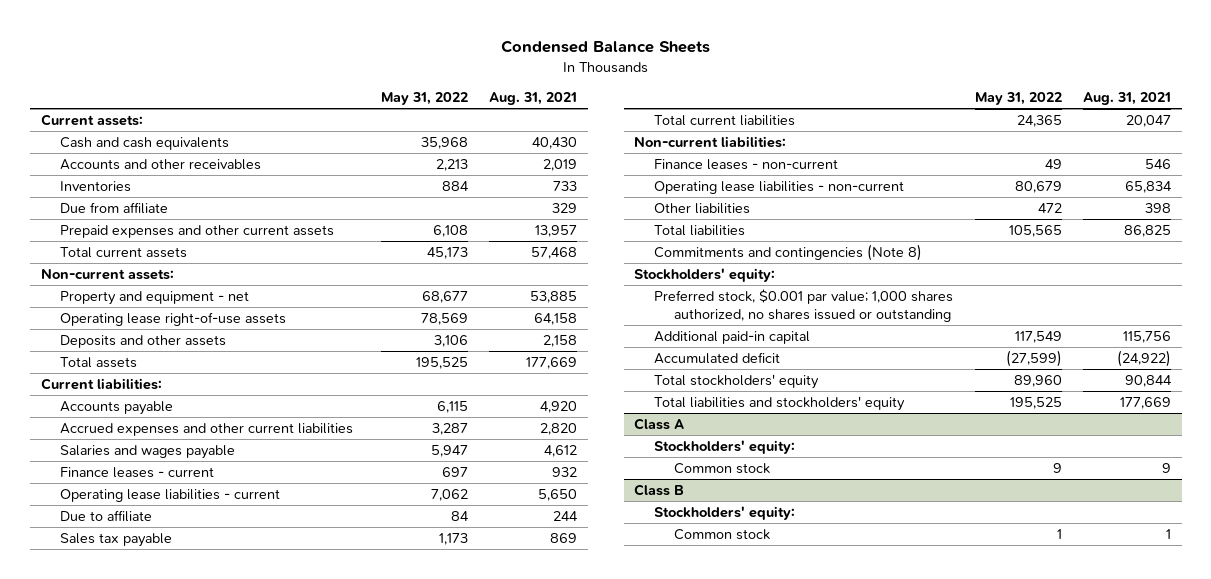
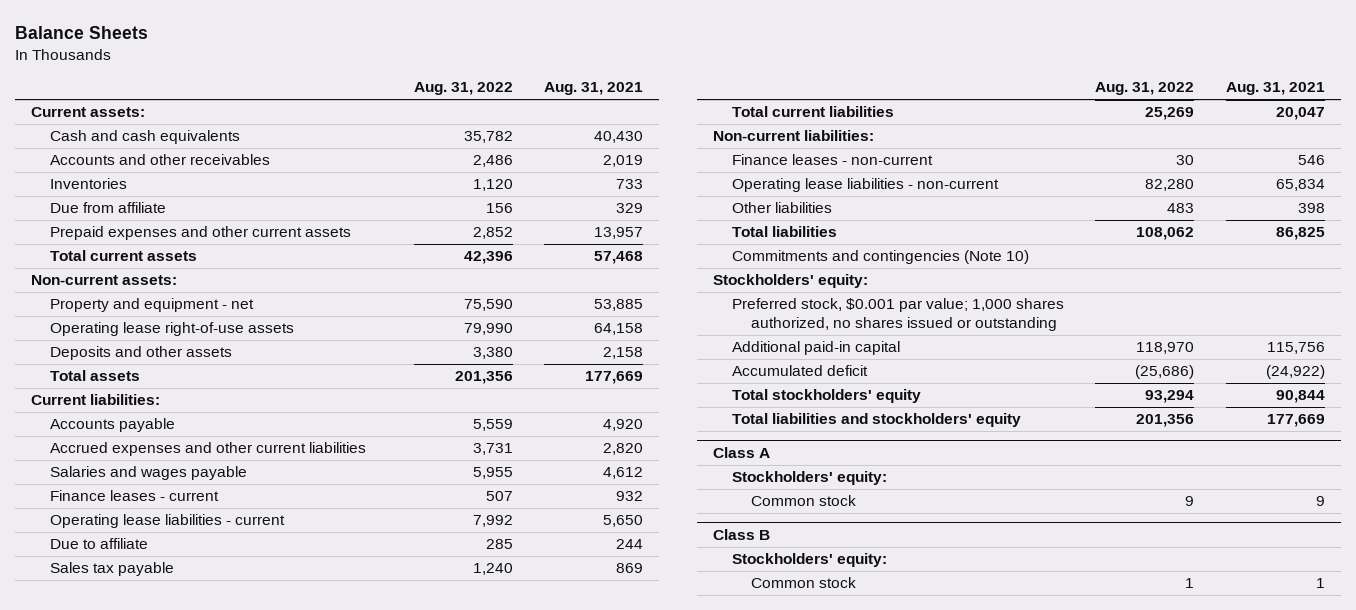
[500,40,710,54] Condensed Balance Sheets -> [15,26,149,40] Balance Sheets
[380,92,468,106] May 31, 2022 -> none
none -> [413,82,513,96] Aug. 31, 2022
[654,243,923,261] Commitments and contingencies (Note 8) -> [731,250,1029,265] Commitments and contingencies (Note 10)

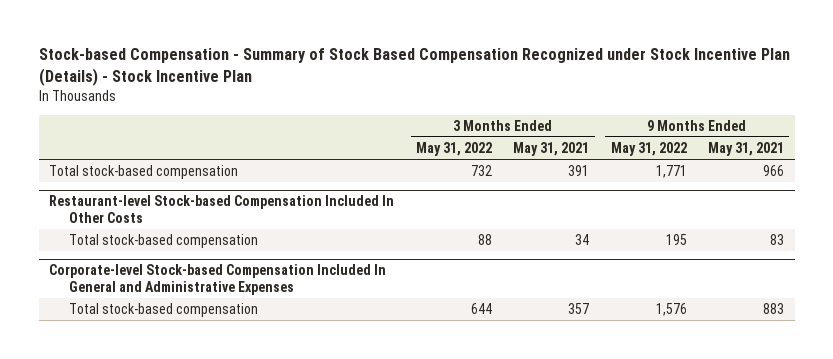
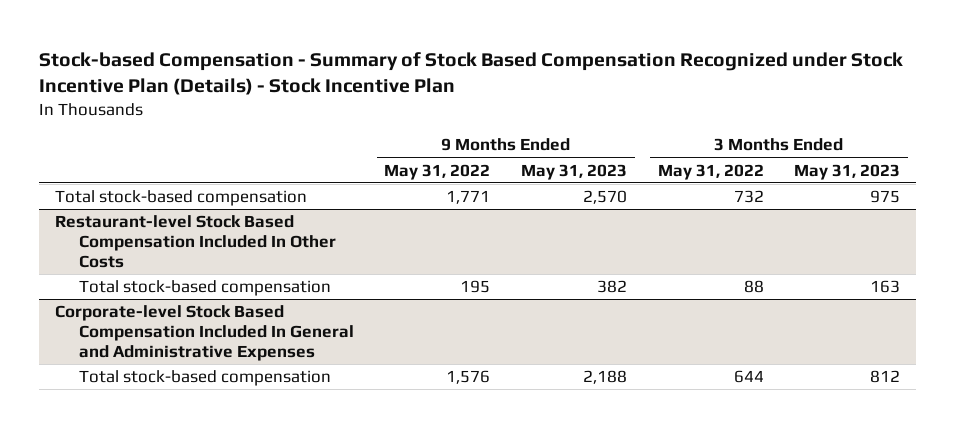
[513,142,590,157] May 31, 2021 -> none
[707,142,784,157] May 31, 2021 -> none
none -> [520,163,627,180] May 31, 2023
none -> [794,163,901,180] May 31, 2023
[49,195,395,223] Restaurant-level Stock-based Compensation Included In Other Costs -> [54,215,336,268] Restaurant-level Stock Based Compensation Included In Other Costs
[49,264,387,295] Corporate-level Stock-based Compensation Included In General and Administrative Expenses -> [54,305,354,361] Corporate-level Stock Based Compensation Included In General and Administrative Expenses

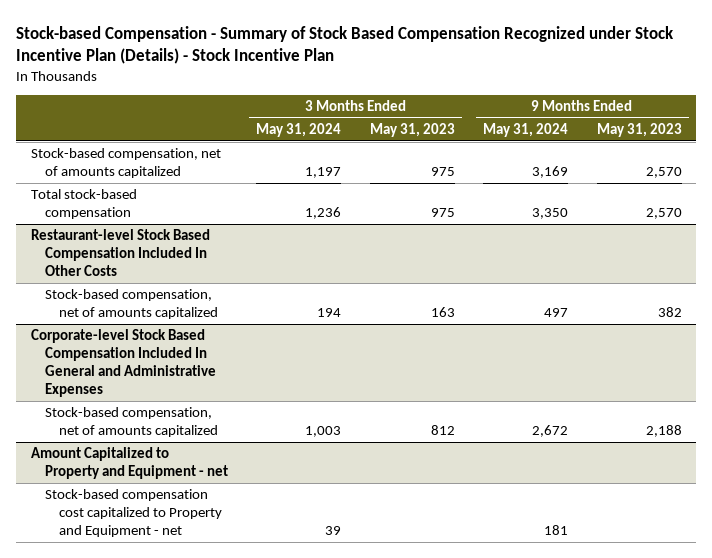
[384,163,491,180] May 31, 2022 -> none
[657,163,764,180] May 31, 2022 -> none
none -> [256,123,342,138] May 31, 2024
none -> [483,123,569,138] May 31, 2024
none -> [30,148,221,179] Stock-based compensation, net of amounts capitalized
[78,280,331,297] Total stock-based compensation -> [44,289,219,320] Stock-based compensation, net of amounts capitalized
[78,370,331,387] Total stock-based compensation -> [44,407,219,438] Stock-based compensation, net of amounts capitalized
none -> [30,447,228,480] Amount Capitalized to Property and Equipment - net
none -> [44,489,223,537] Stock-based compensation cost capitalized to Property and Equipment - net

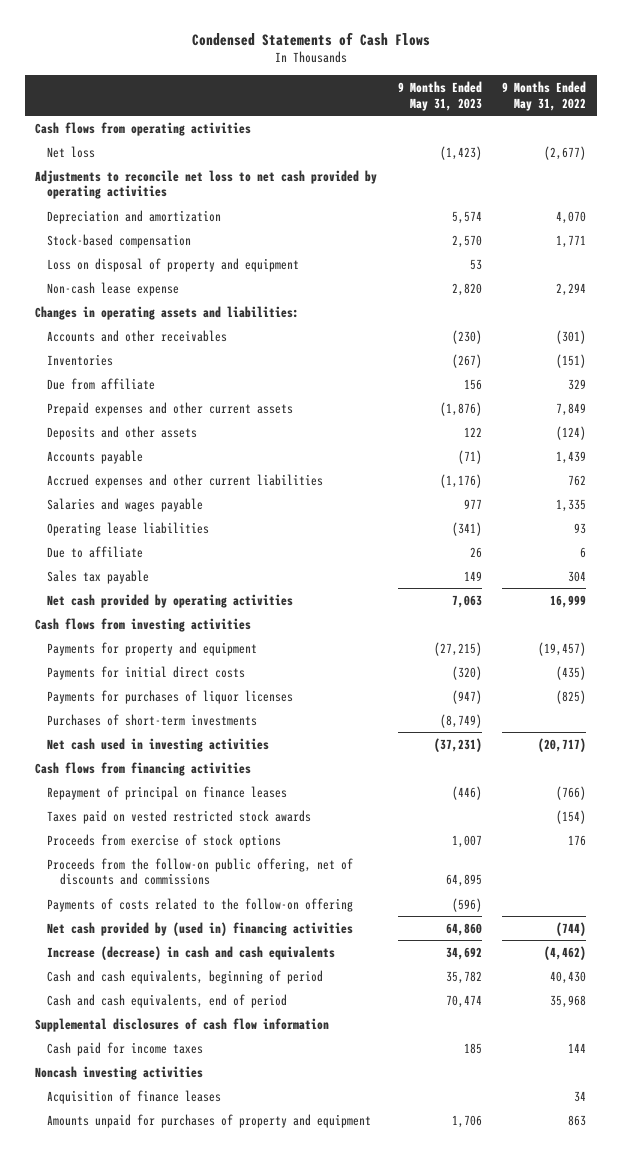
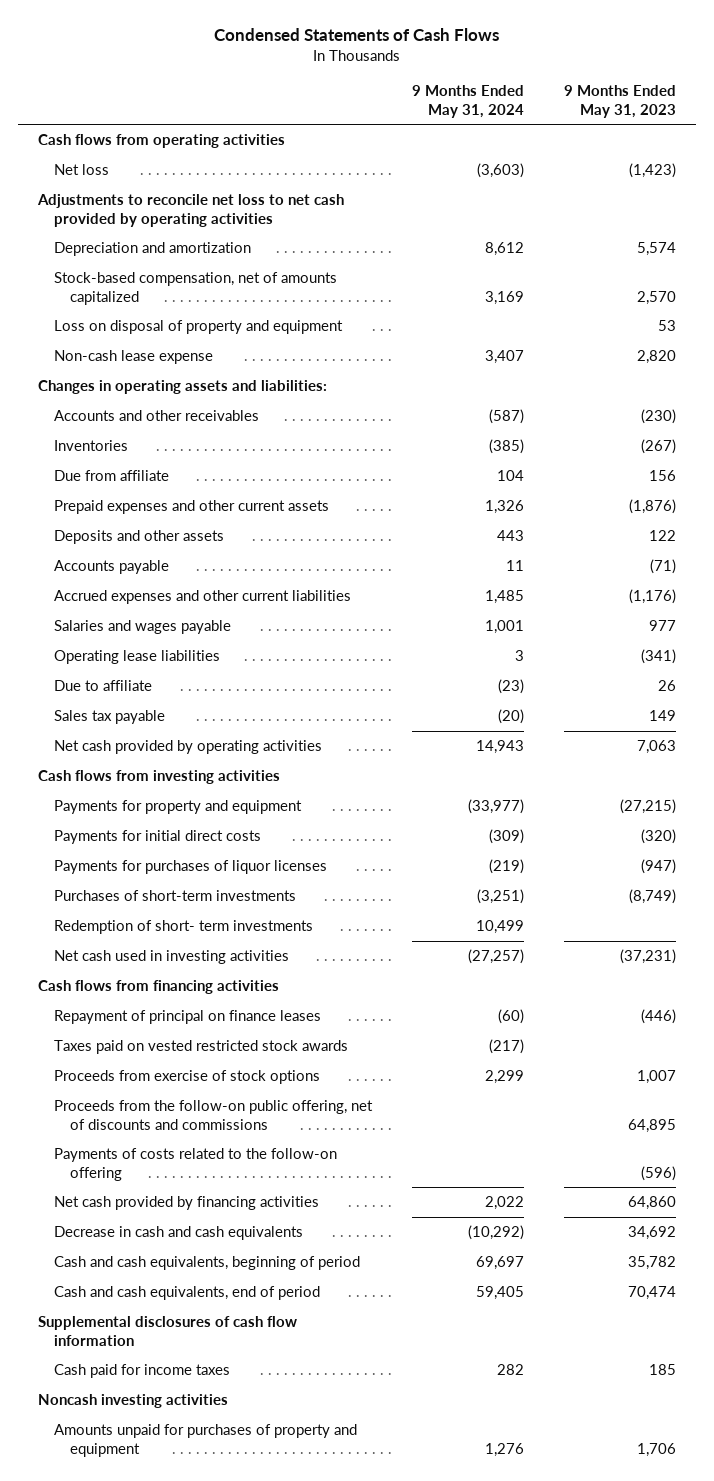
[502,80,587,111] 9 Months Ended May 31, 2022 -> none
none -> [411,85,524,118] 9 Months Ended May 31, 2024
[47,233,192,248] Stock-based compensation -> [54,272,338,305] Stock-based compensation, net of amounts capitalized
none -> [54,920,314,935] Redemption of short- term investments
[47,921,354,936] Net cash provided by (used in) financing activities -> [54,1196,320,1211] Net cash provided by financing activities
[47,945,336,960] Increase (decrease) in cash and cash equivalents -> [54,1226,304,1241] Decrease in cash and cash equivalents
[47,1089,222,1104] Acquisition of finance leases -> none

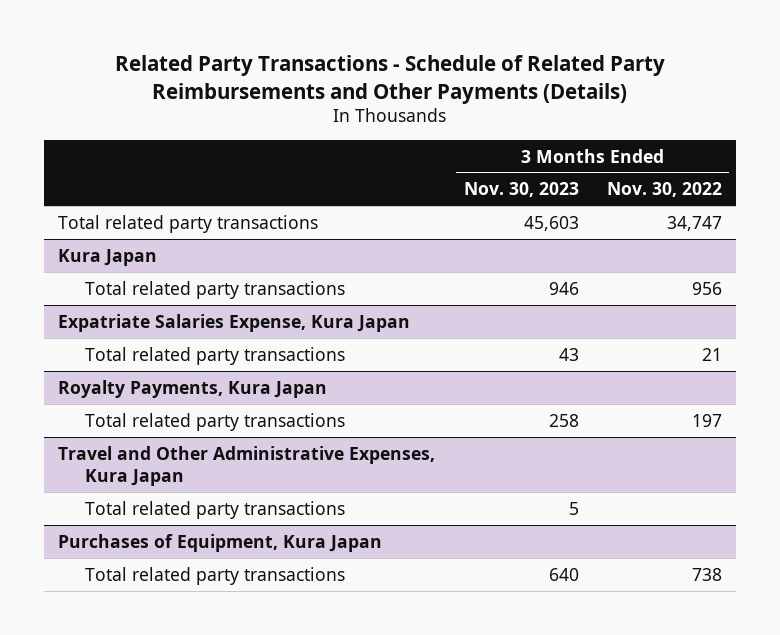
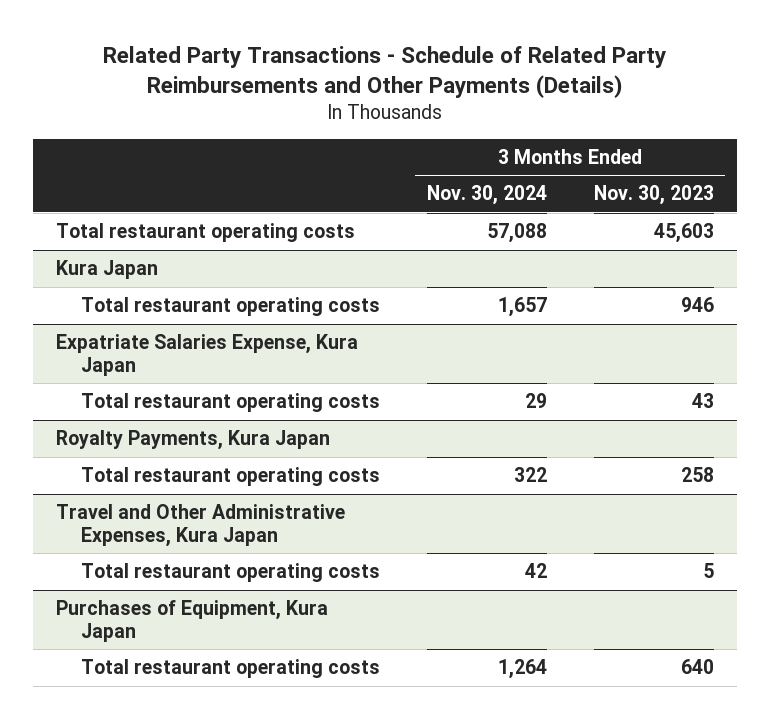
[607,182,723,198] Nov. 30, 2022 -> none
none -> [426,185,547,206] Nov. 30, 2024
[58,214,319,233] Total related party transactions -> [56,223,356,243] Total restaurant operating costs
[84,280,345,299] Total related party transactions -> [80,297,380,317] Total restaurant operating costs
[84,346,345,365] Total related party transactions -> [80,393,380,413] Total restaurant operating costs
[84,412,345,431] Total related party transactions -> [80,467,380,487] Total restaurant operating costs
[84,500,345,519] Total related party transactions -> [80,563,380,583] Total restaurant operating costs
[84,566,345,585] Total related party transactions -> [80,659,380,679] Total restaurant operating costs

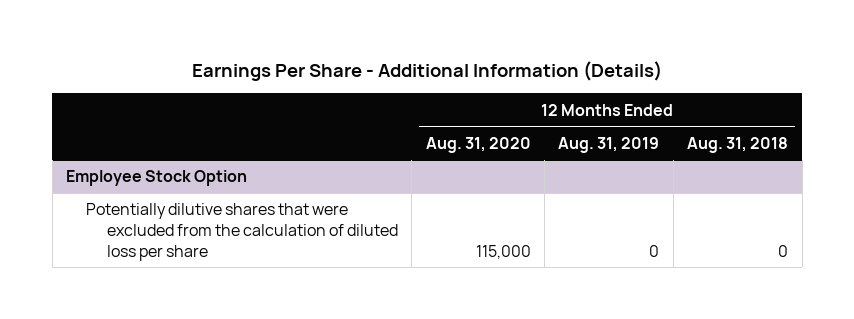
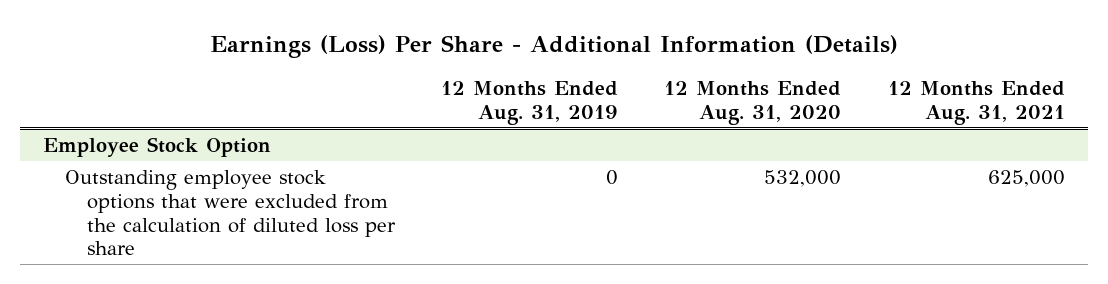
[192,61,663,82] Earnings Per Share - Additional Information (Details) -> [210,34,899,58] Earnings (Loss) Per Share - Additional Information (Details)
[687,136,789,153] Aug. 31, 2018 -> none
none -> [887,81,1065,125] 12 Months Ended Aug. 31, 2021
[86,203,398,261] Potentially dilutive shares that were excluded from the calculation of diluted loss per share -> [65,169,396,256] Outstanding employee stock options that were excluded from the calculation of diluted loss per share
[475,244,531,259] 115,000 -> [764,169,842,187] 532,000

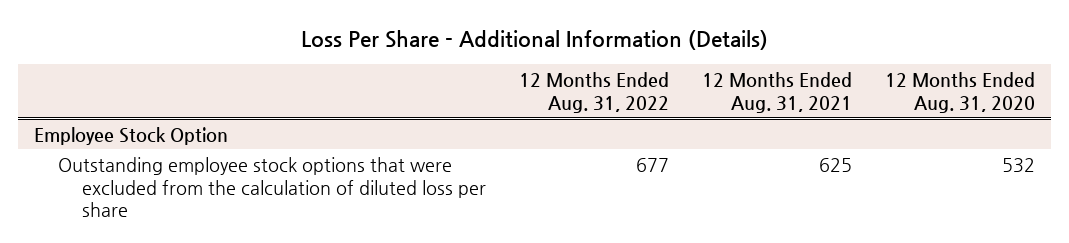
[210,34,899,58] Earnings (Loss) Per Share - Additional Information (Details) -> [301,30,769,51] Loss Per Share - Additional Information (Details)
[441,81,619,125] 12 Months Ended Aug. 31, 2019 -> none
none -> [519,71,670,113] 12 Months Ended Aug. 31, 2022
[764,169,842,187] 532,000 -> [1001,157,1035,173] 532
[987,169,1065,187] 625,000 -> [818,157,852,172] 625

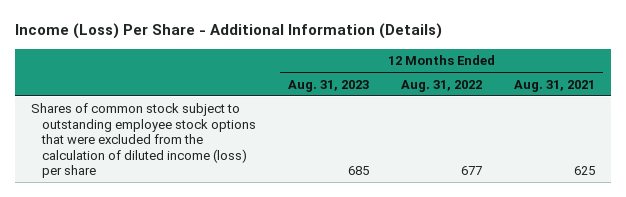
[301,30,769,51] Loss Per Share - Additional Information (Details) -> [14,23,442,40] Income (Loss) Per Share - Additional Information (Details)
[884,71,1035,113] 12 Months Ended Aug. 31, 2020 -> none
none -> [287,79,369,92] Aug. 31, 2023
[34,126,229,145] Employee Stock Option -> none
[58,156,487,218] Outstanding employee stock options that were excluded from the calculation of diluted loss per share -> [31,103,256,179] Shares of common stock subject to outstanding employee stock options that were excluded from the calculation of diluted income (loss) per share

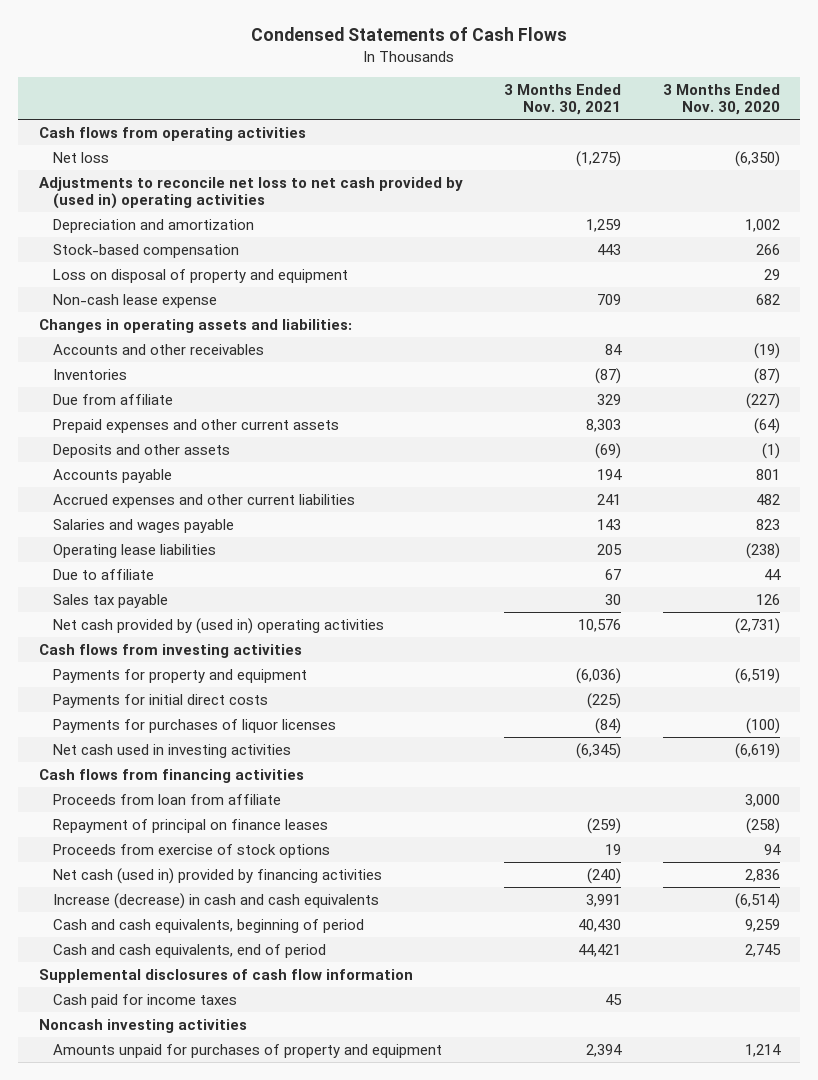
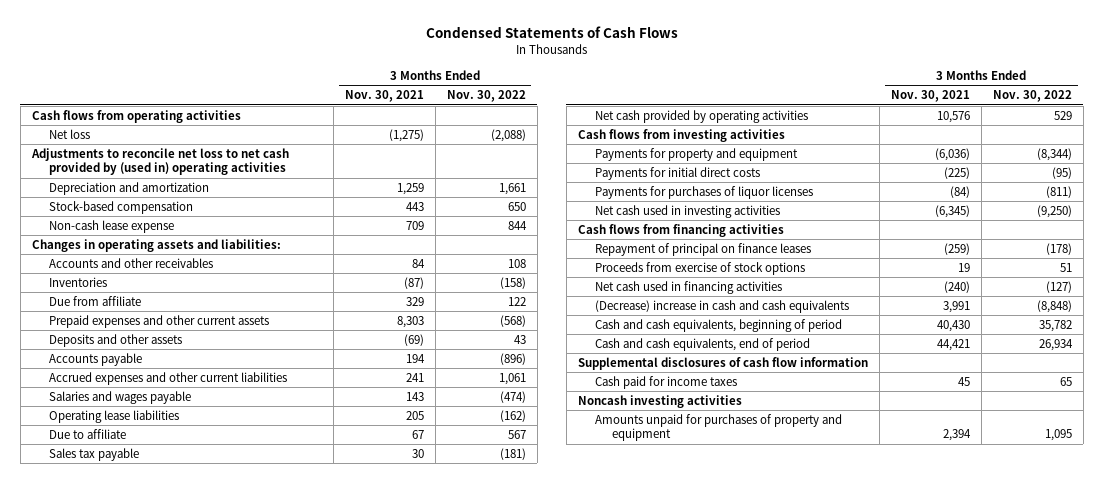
[662,83,780,116] 3 Months Ended Nov. 30, 2020 -> none
none -> [446,90,526,103] Nov. 30, 2022
[53,268,349,283] Loss on disposal of property and equipment -> none
[53,617,385,634] Net cash provided by (used in) operating activities -> [594,109,808,123] Net cash provided by operating activities
[53,793,282,805] Proceeds from loan from affiliate -> none
[53,867,383,884] Net cash (used in) provided by financing activities -> [594,280,782,294] Net cash used in financing activities
[53,892,380,909] Increase (decrease) in cash and cash equivalents -> [594,299,849,313] (Decrease) increase in cash and cash equivalents

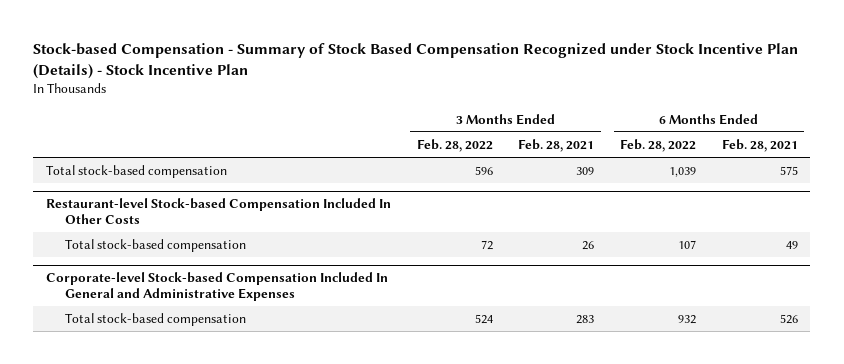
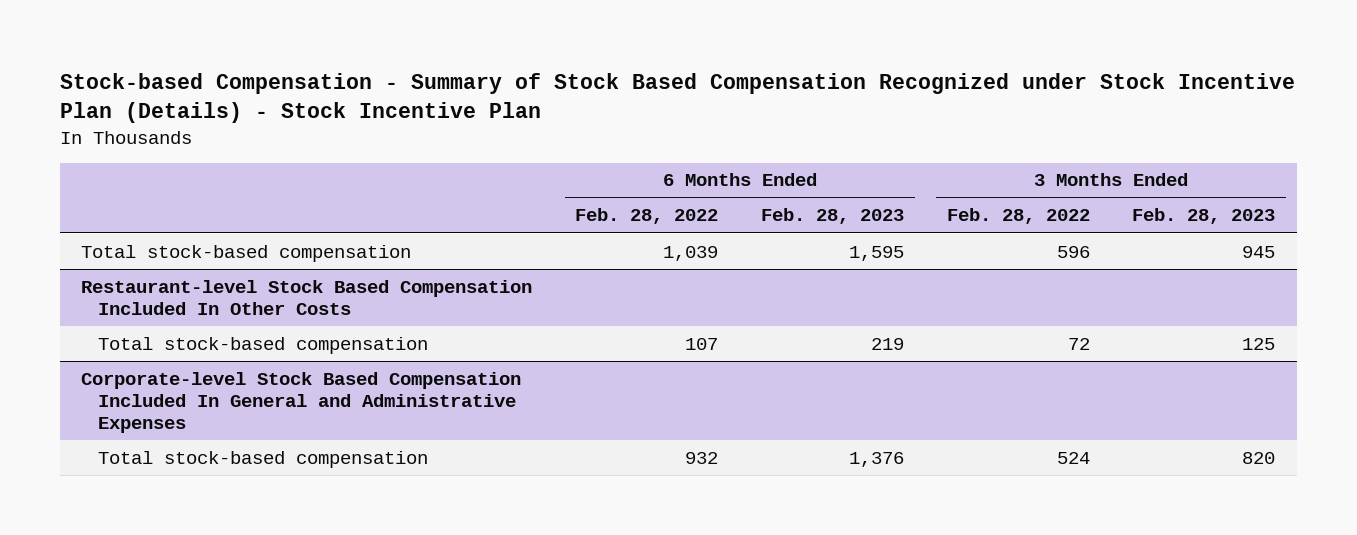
[518,138,595,152] Feb. 28, 2021 -> none
[721,138,798,152] Feb. 28, 2021 -> none
none -> [760,208,904,225] Feb. 28, 2023
none -> [1132,208,1276,225] Feb. 28, 2023
[46,198,392,225] Restaurant-level Stock-based Compensation Included In Other Costs -> [81,279,533,315] Restaurant-level Stock Based Compensation Included In Other Costs
[46,272,389,302] Corporate-level Stock-based Compensation Included In General and Administrative Expenses -> [81,371,522,434] Corporate-level Stock Based Compensation Included In General and Administrative Expenses

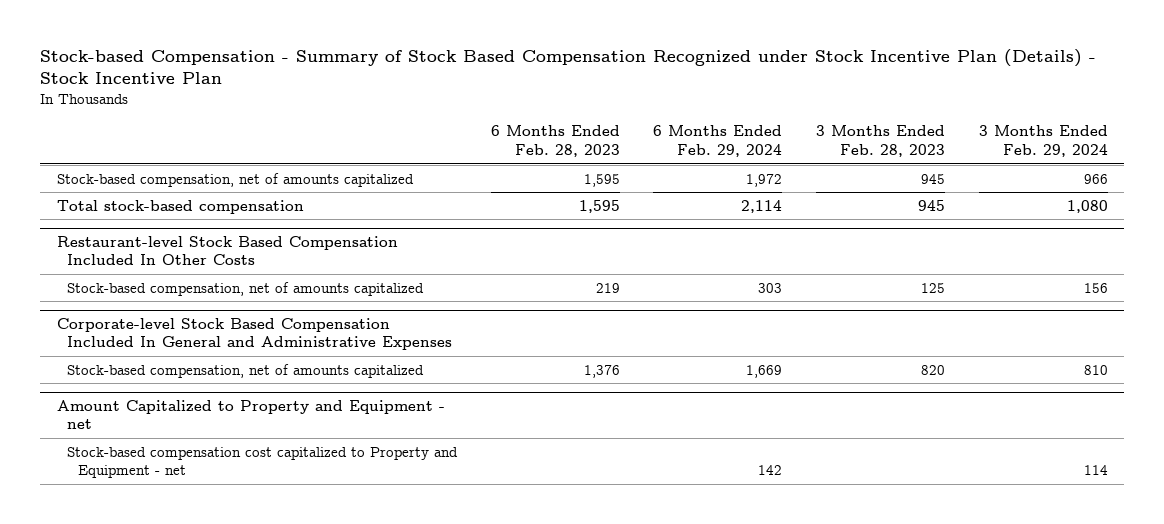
[575,208,719,225] Feb. 28, 2022 -> none
[946,208,1090,225] Feb. 28, 2022 -> none
none -> [653,125,783,157] 6 Months Ended Feb. 29, 2024
none -> [978,125,1108,157] 3 Months Ended Feb. 29, 2024
none -> [56,172,414,187] Stock-based compensation, net of amounts capitalized
[98,336,429,354] Total stock-based compensation -> [67,281,425,296] Stock-based compensation, net of amounts capitalized
[98,450,429,468] Total stock-based compensation -> [67,363,425,378] Stock-based compensation, net of amounts capitalized
none -> [56,399,445,430] Amount Capitalized to Property and Equipment - net
none -> [67,446,459,479] Stock-based compensation cost capitalized to Property and Equipment - net

